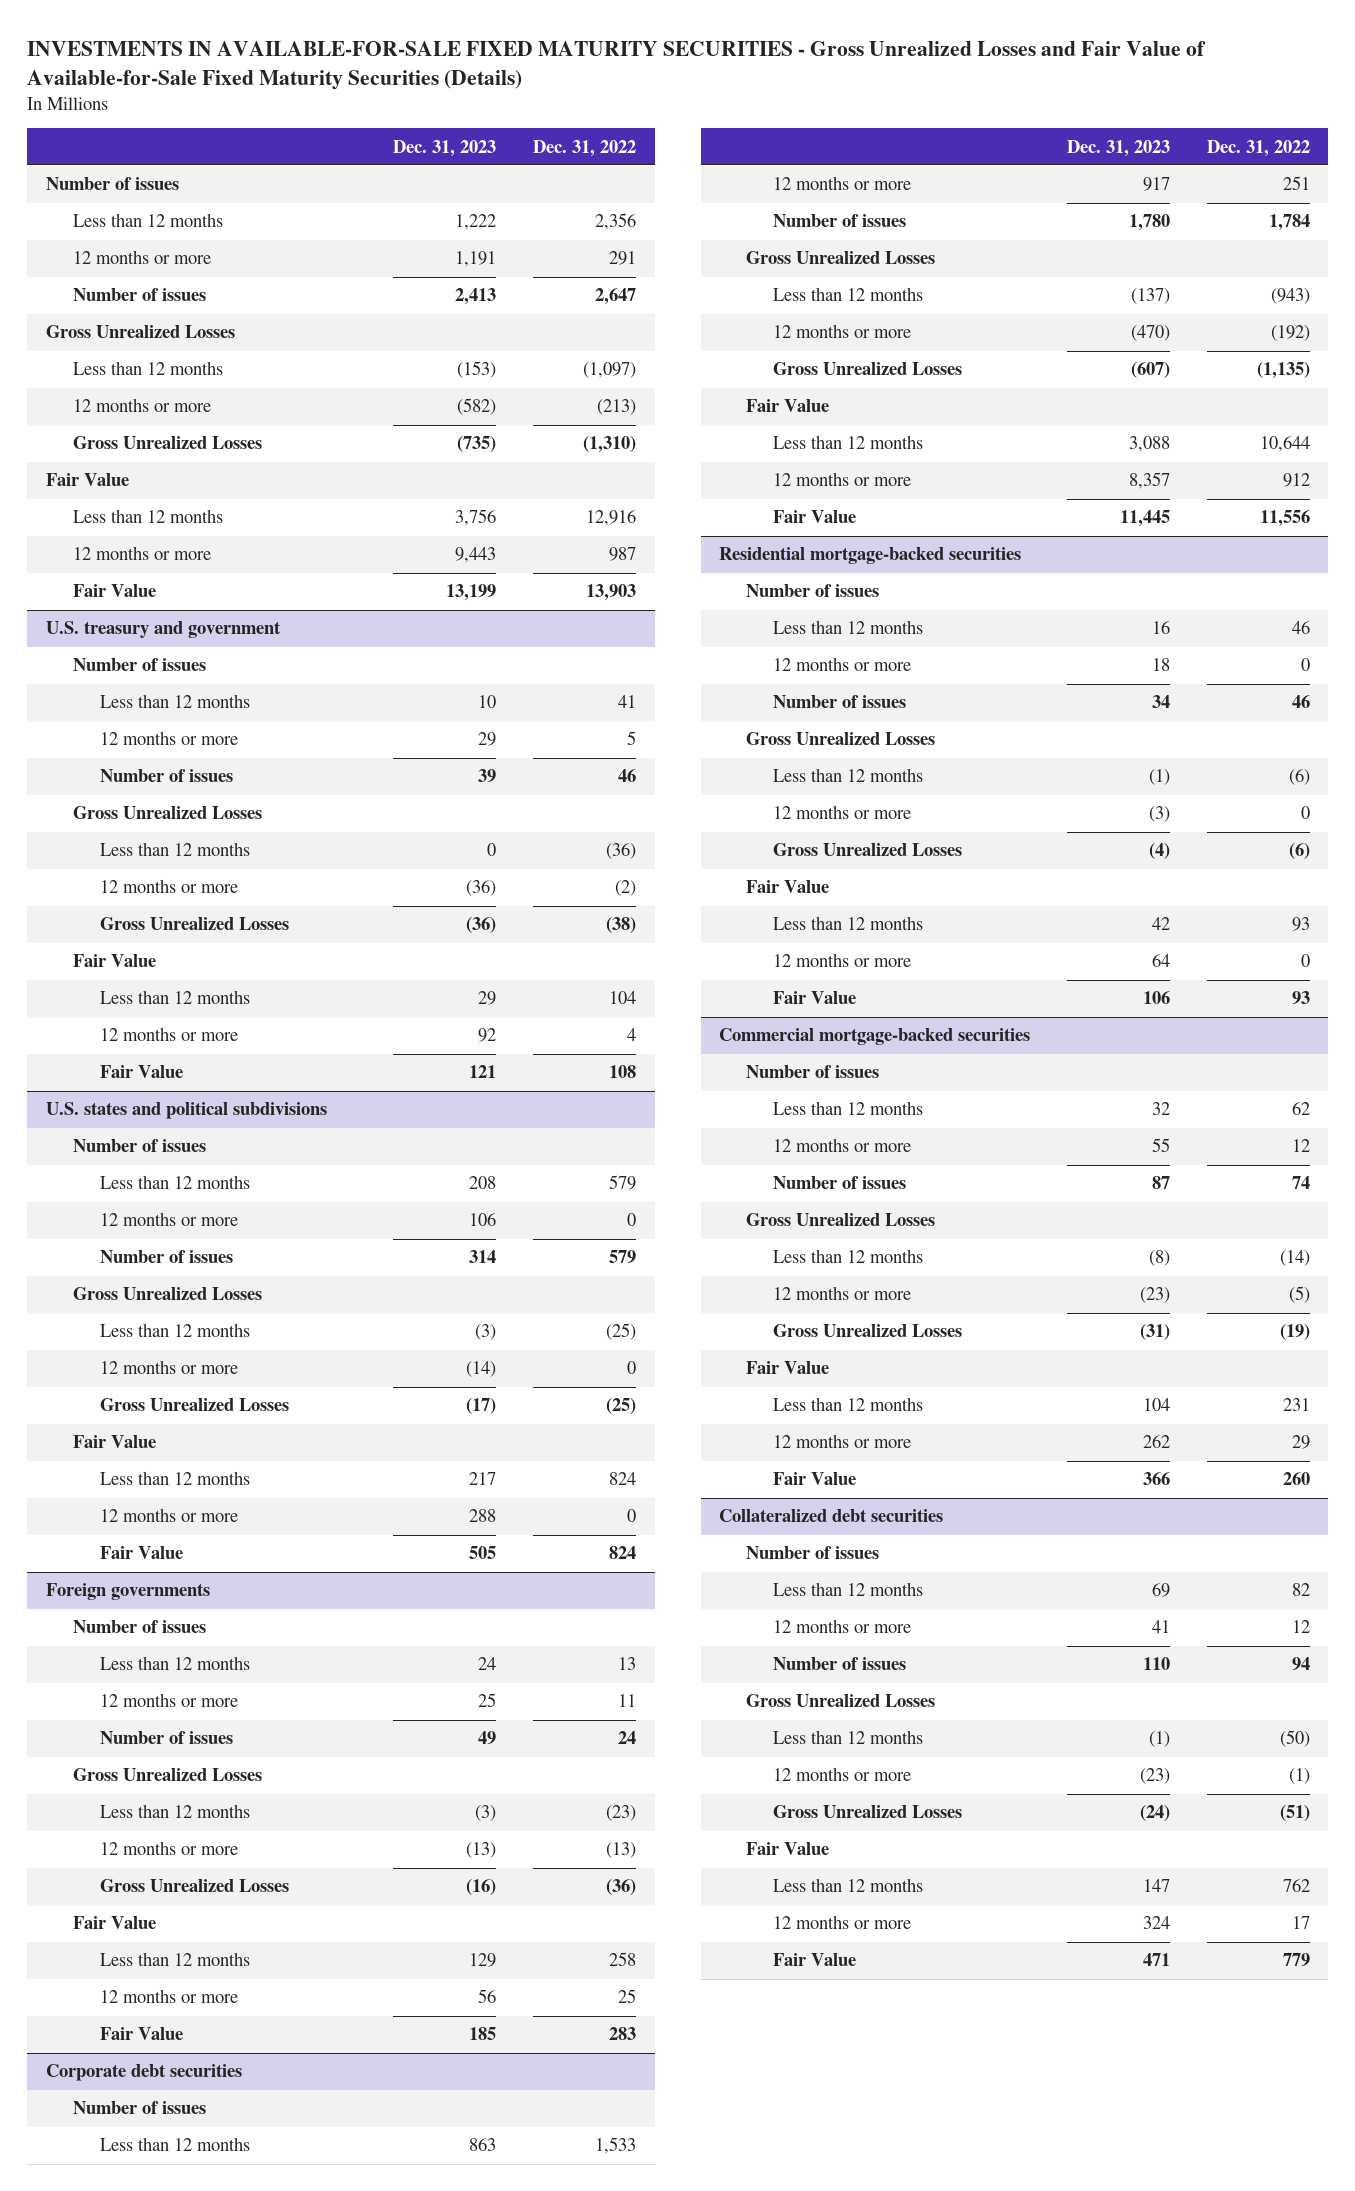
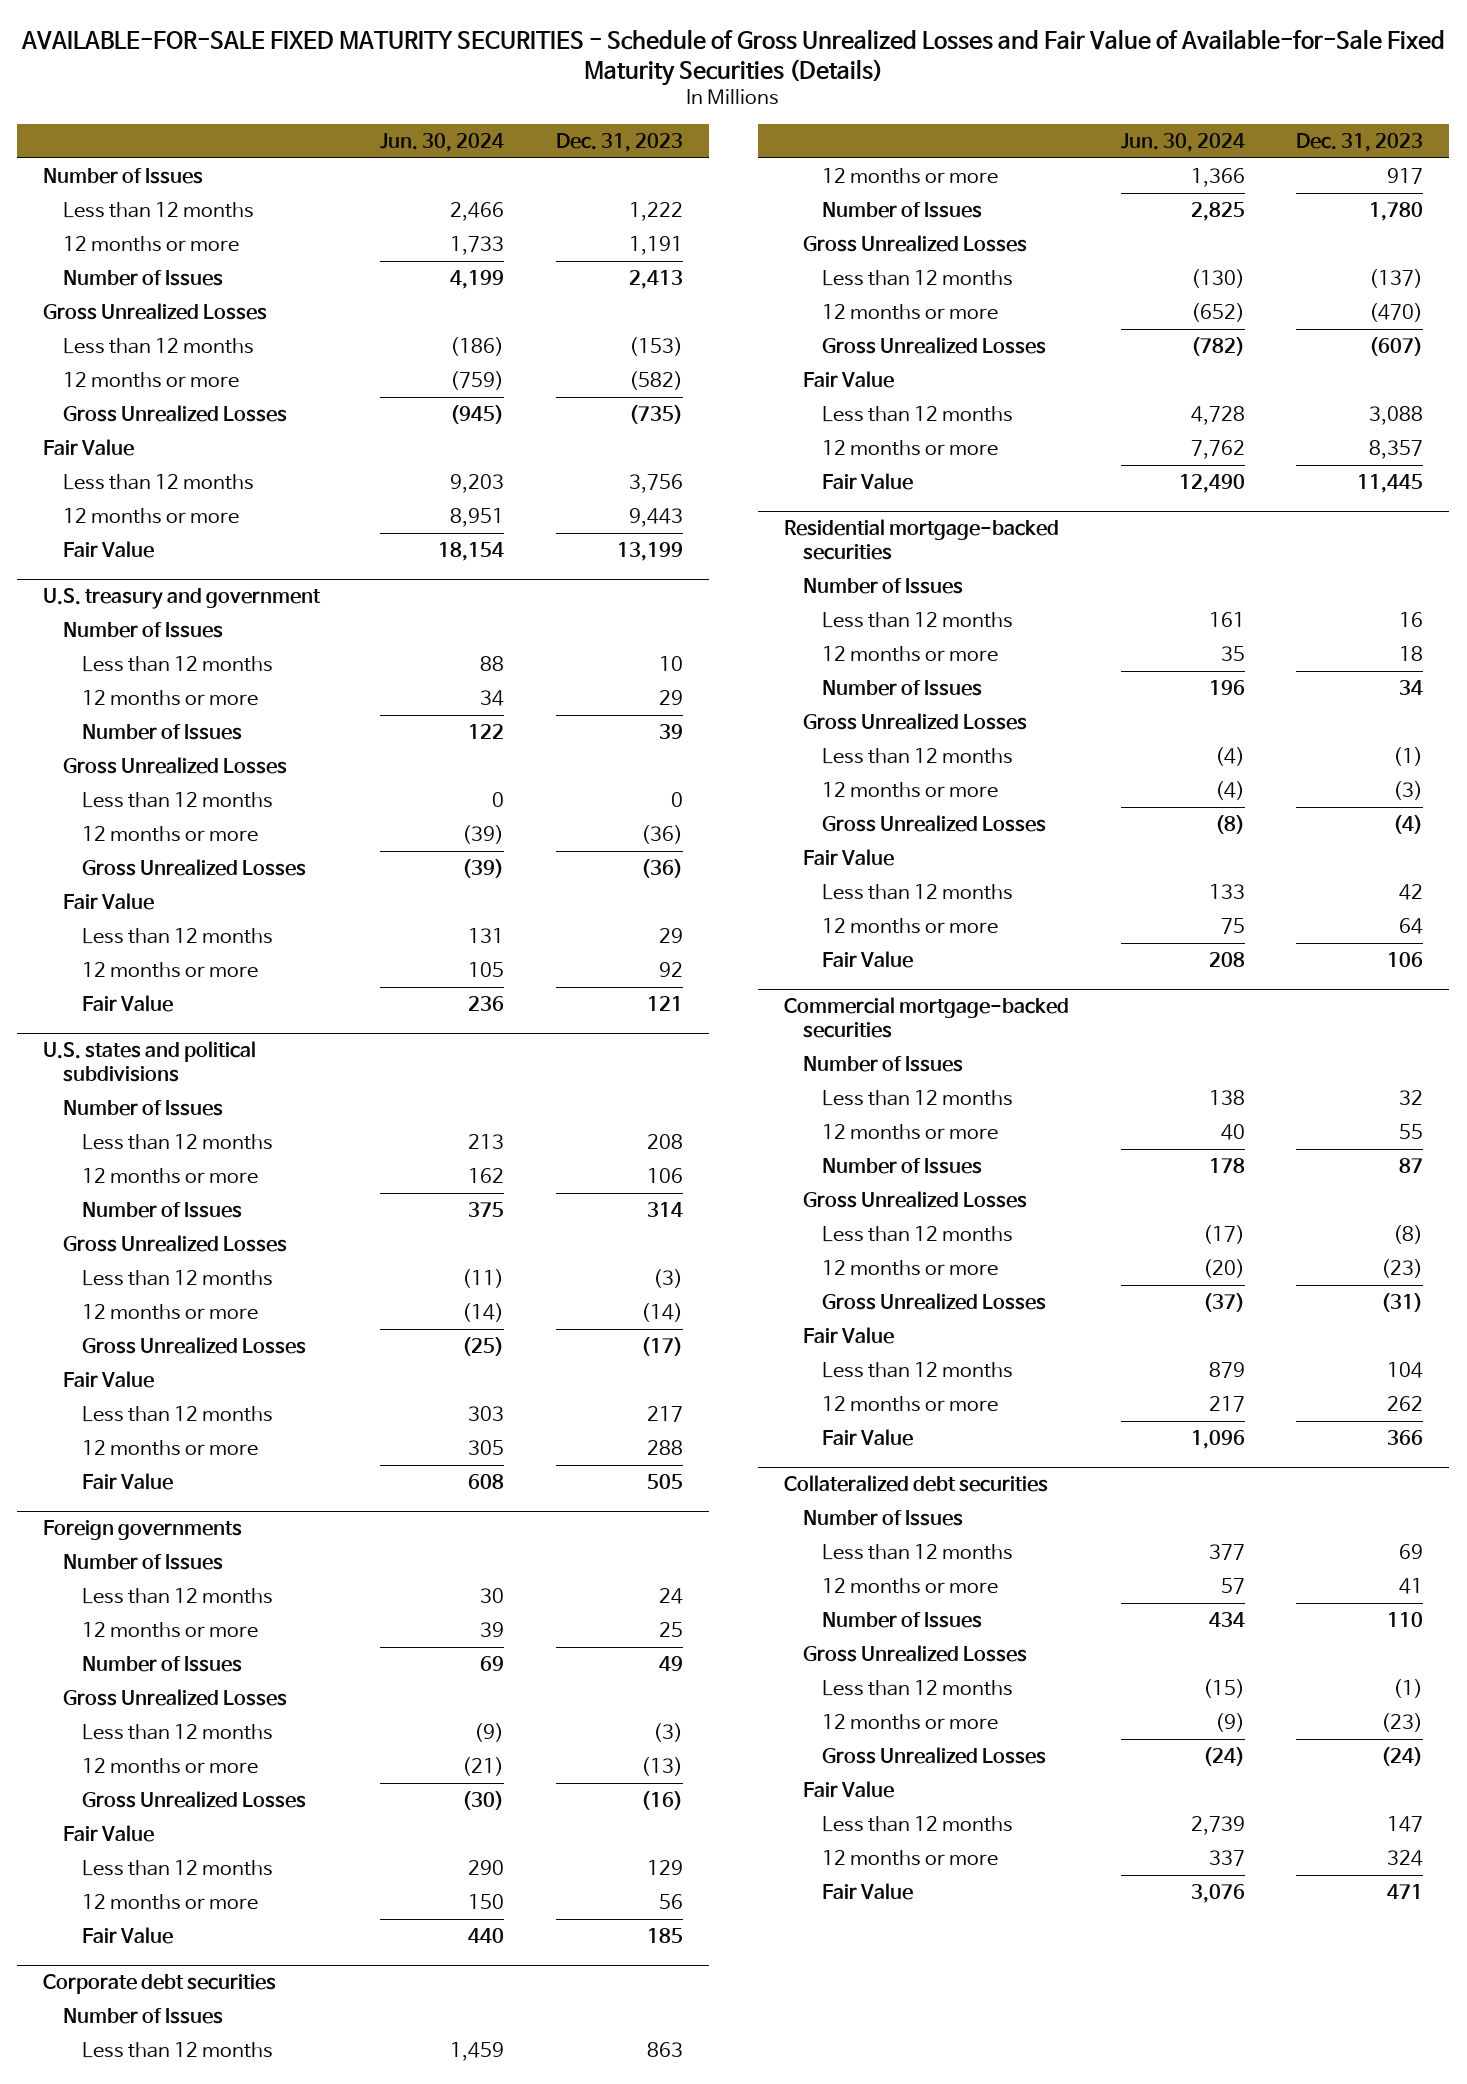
[27,40,1207,90] INVESTMENTS IN AVAILABLE-FOR-SALE FIXED MATURITY SECURITIES - Gross Unrealized Losses and Fair Value of Available-for-Sale Fixed Maturity Securities (Details) -> [21,28,1446,87] AVAILABLE-FOR-SALE FIXED MATURITY SECURITIES - Schedule of Gross Unrealized Losses and Fair Value of Available-for-Sale Fixed Maturity Securities (Details)
[533,139,637,157] Dec. 31, 2022 -> none
none -> [380,132,505,152] Jun. 30, 2024
[45,177,179,191] Number of issues -> [43,167,204,184] Number of Issues
[72,288,206,302] Number of issues -> [62,269,223,286] Number of Issues
[72,658,206,672] Number of issues -> [62,621,223,638] Number of Issues
[99,769,233,783] Number of issues -> [82,723,243,740] Number of Issues
[72,1139,206,1153] Number of issues -> [62,1099,223,1116] Number of Issues
[99,1250,233,1264] Number of issues -> [82,1201,243,1218] Number of Issues
[72,1620,206,1634] Number of issues -> [62,1553,223,1570] Number of Issues
[99,1731,233,1745] Number of issues -> [82,1655,243,1672] Number of Issues
[72,2101,206,2115] Number of issues -> [62,2007,223,2024] Number of Issues
[773,214,907,228] Number of issues -> [822,201,983,218] Number of Issues
[746,584,880,598] Number of issues -> [803,577,964,594] Number of Issues
[773,695,907,709] Number of issues -> [822,679,983,696] Number of Issues
[746,1065,880,1079] Number of issues -> [803,1055,964,1072] Number of Issues
[773,1176,907,1190] Number of issues -> [822,1157,983,1174] Number of Issues
[746,1546,880,1560] Number of issues -> [803,1509,964,1526] Number of Issues
[773,1657,907,1671] Number of issues -> [822,1611,983,1628] Number of Issues

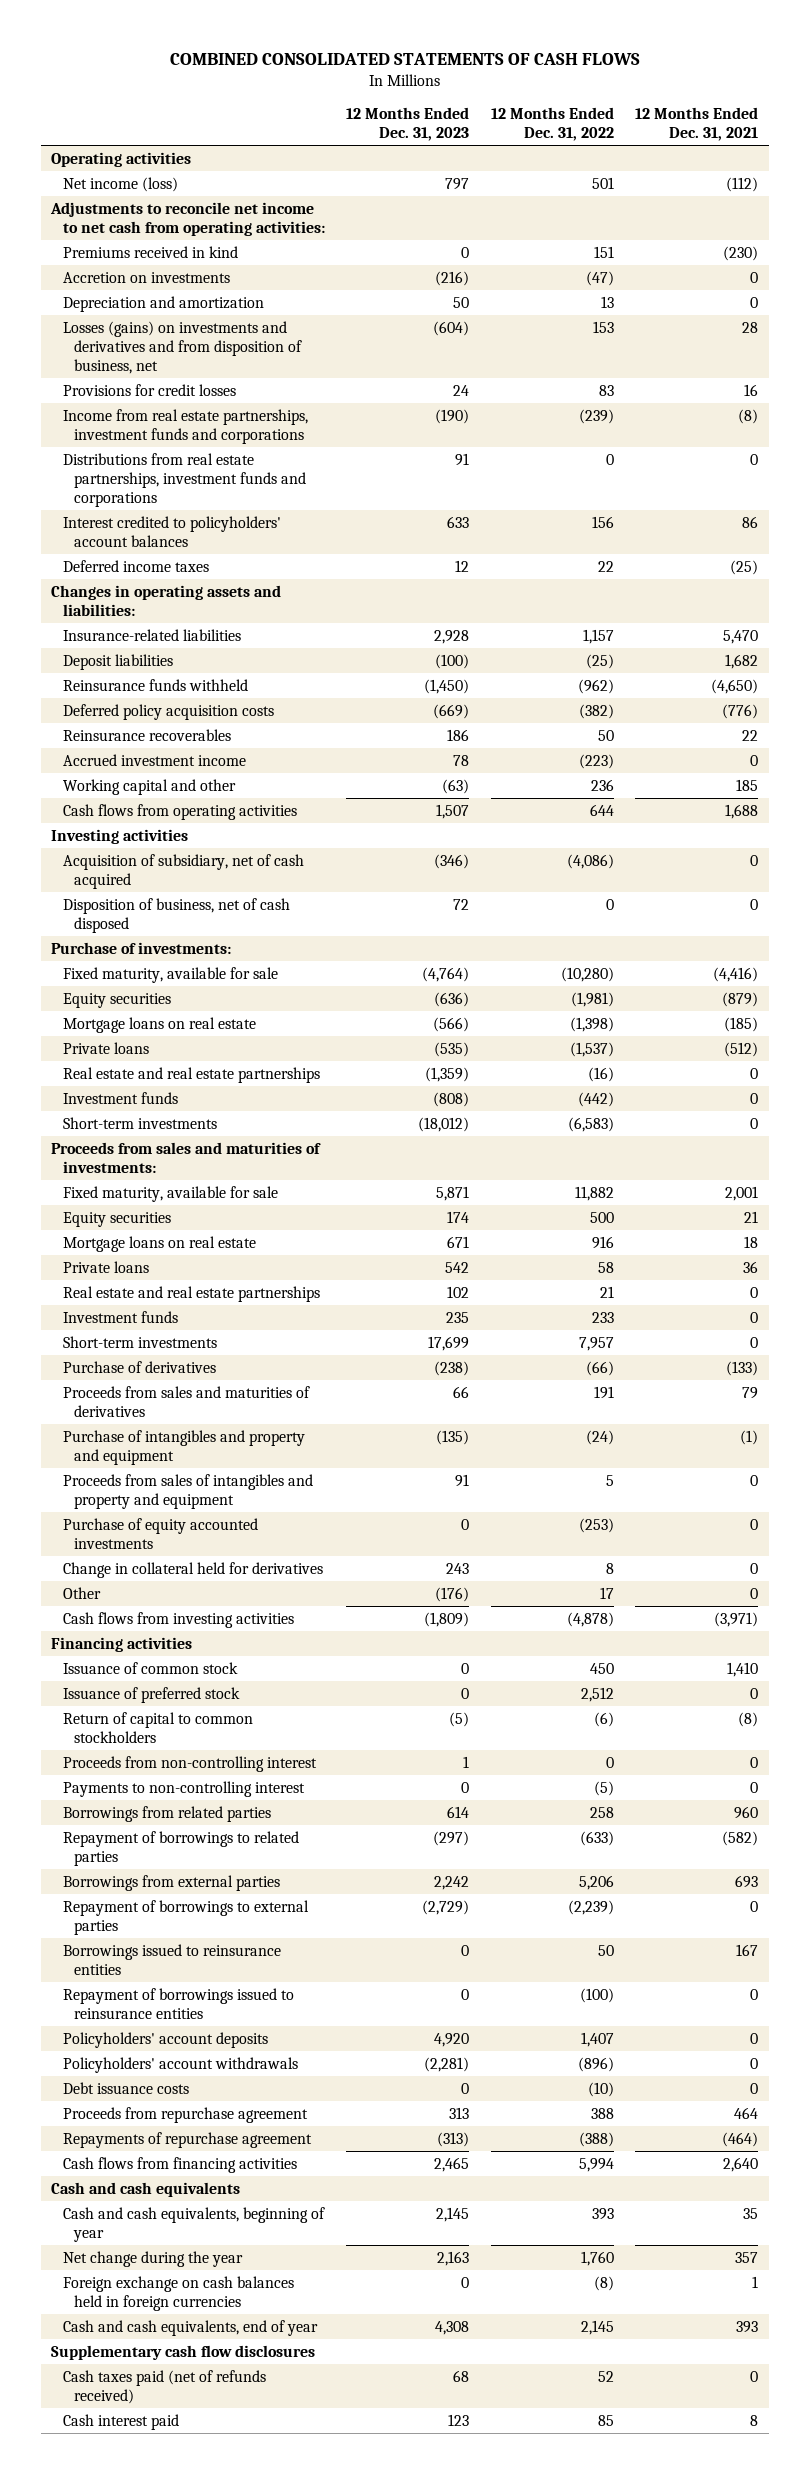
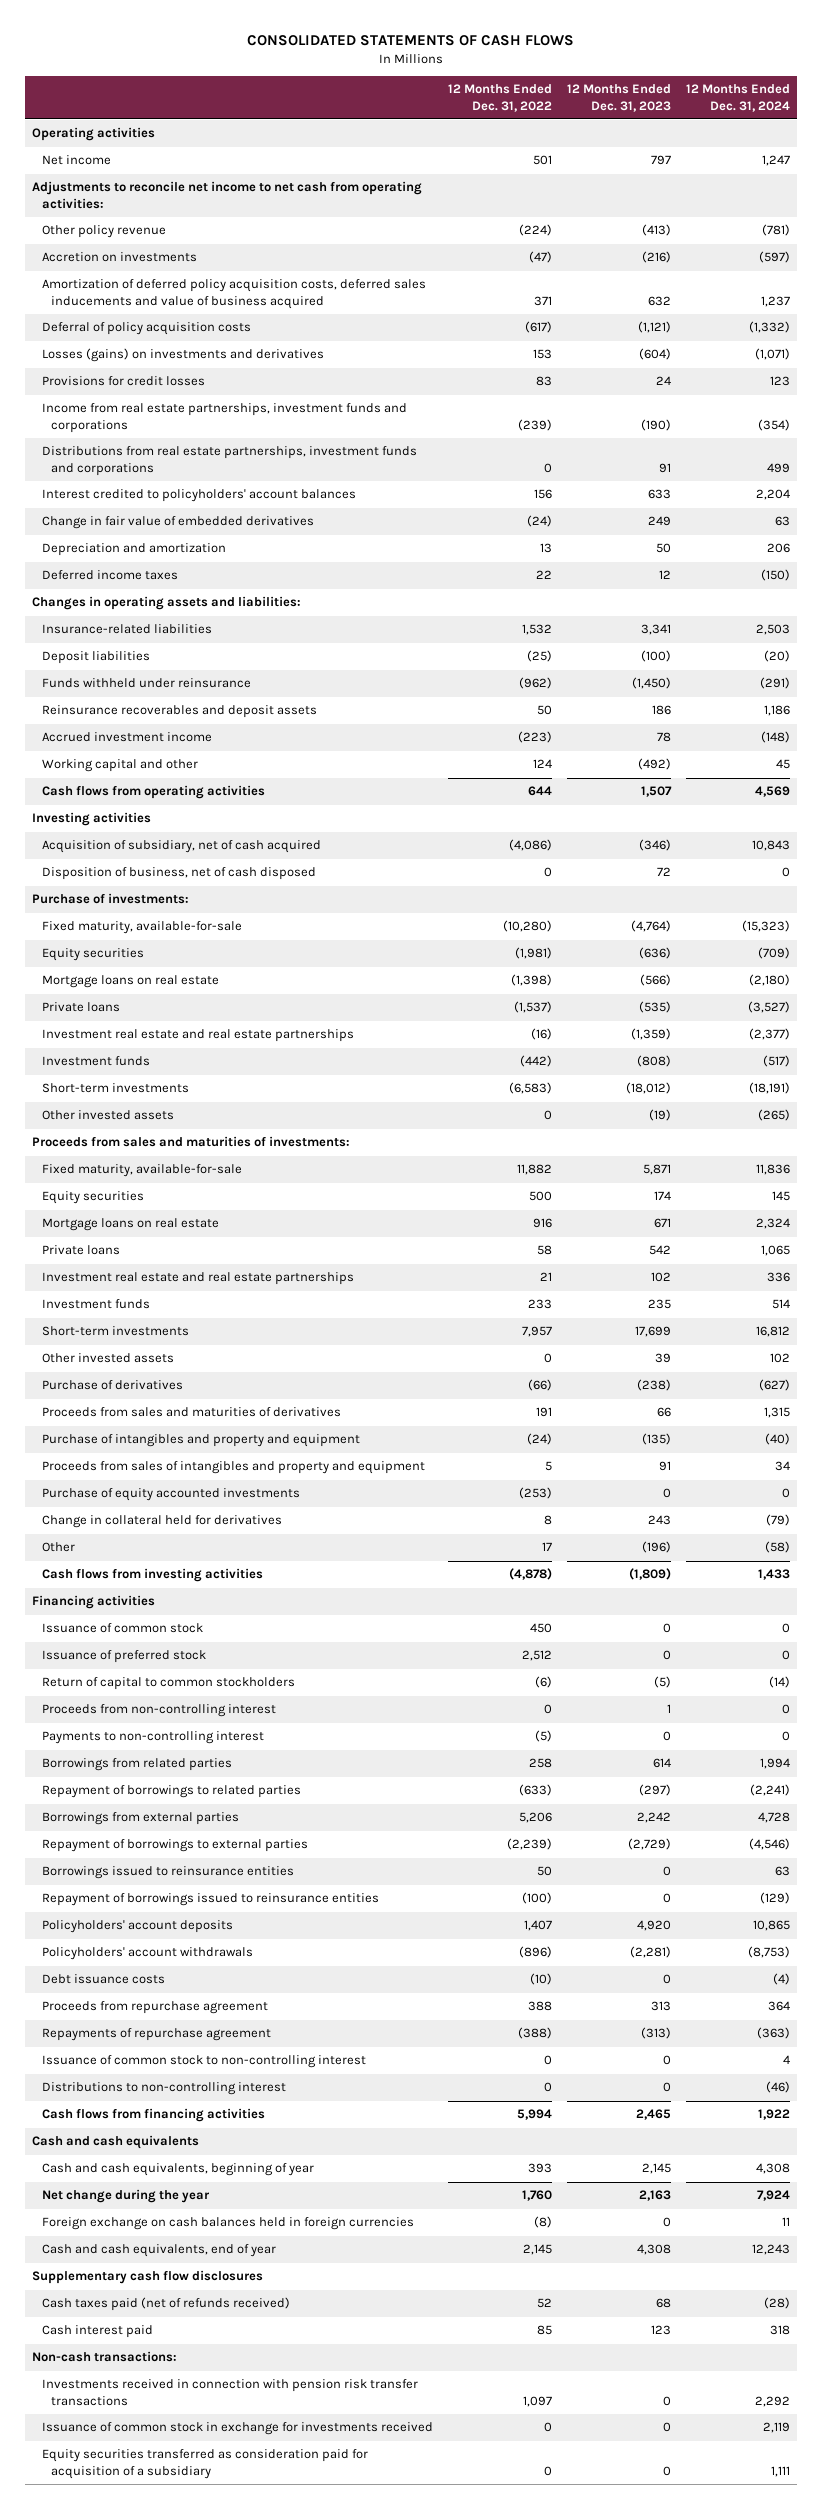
[169,52,640,65] COMBINED CONSOLIDATED STATEMENTS OF CASH FLOWS -> [247,35,575,47] CONSOLIDATED STATEMENTS OF CASH FLOWS
[635,107,759,142] 12 Months Ended Dec. 31, 2021 -> none
none -> [685,83,790,112] 12 Months Ended Dec. 31, 2024
[62,176,178,192] Net income (loss) -> [41,155,111,166] Net income
[62,245,238,258] Premiums received in kind -> none
none -> [41,225,166,239] Other policy revenue
none -> [41,279,426,310] Amortization of deferred policy acquisition costs, deferred sales inducements and value of business acquired
none -> [41,322,251,336] Deferral of policy acquisition costs
[62,320,303,374] Losses (gains) on investments and derivatives and from disposition of business, net -> [41,348,324,363] Losses (gains) on investments and derivatives
none -> [41,516,314,530] Change in fair value of embedded derivatives
[62,295,264,312] Depreciation and amortization -> [41,543,226,557] Depreciation and amortization
[434,629,470,644] 2,928 -> [640,624,671,636] 3,341
[582,628,614,644] 1,157 -> [521,624,552,636] 1,532
[62,703,274,720] Deferred policy acquisition costs -> none
[62,678,248,691] Reinsurance funds withheld -> [41,678,251,689] Funds withheld under reinsurance
[62,728,231,741] Reinsurance recoverables -> [41,705,317,719] Reinsurance recoverables and deposit assets
[442,778,470,794] (63) -> [637,758,671,771] (492)
[590,778,614,791] 236 -> [532,759,552,769] 124
[62,966,278,983] Fixed maturity, available for sale -> [41,921,242,935] Fixed maturity, available-for-sale
[62,1066,320,1083] Real estate and real estate partnerships -> [41,1029,354,1043] Investment real estate and real estate partnerships
none -> [41,1110,174,1121] Other invested assets
[62,1185,278,1202] Fixed maturity, available for sale -> [41,1164,242,1178] Fixed maturity, available-for-sale
[62,1285,320,1302] Real estate and real estate partnerships -> [41,1272,354,1286] Investment real estate and real estate partnerships
none -> [41,1353,174,1364] Other invested assets
[435,1586,470,1602] (176) -> [641,1541,671,1554] (196)
none -> [41,2055,366,2069] Issuance of common stock to non-controlling interest
none -> [41,2082,286,2096] Distributions to non-controlling interest
none -> [32,2351,178,2363] Non-cash transactions:
none -> [41,2379,418,2407] Investments received in connection with pension risk transfer transactions
none -> [41,2422,433,2436] Issuance of common stock in exchange for investments received
none -> [41,2449,368,2480] Equity securities transferred as consideration paid for acquisition of a subsidiary

